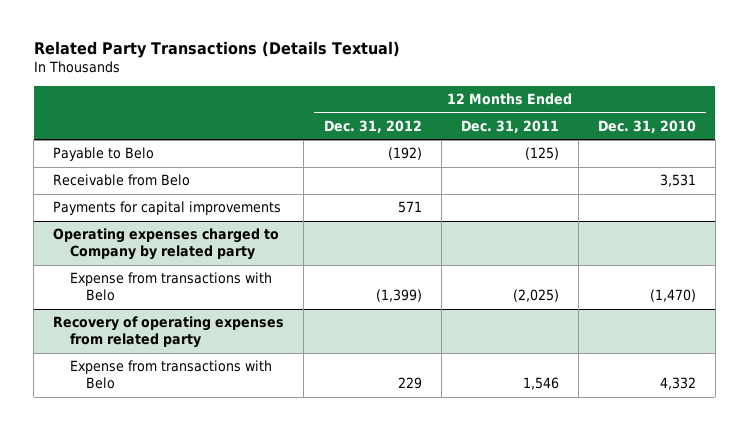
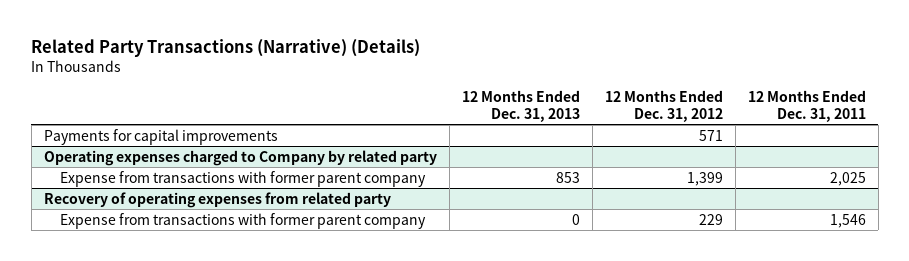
[33,41,400,59] Related Party Transactions (Details Textual) -> [31,39,421,58] Related Party Transactions (Narrative) (Details)
[597,119,696,133] Dec. 31, 2010 -> none
none -> [461,90,580,122] 12 Months Ended Dec. 31, 2013
[53,147,155,162] Payable to Belo -> none
[53,174,191,187] Receivable from Belo -> none
[69,272,272,302] Expense from transactions with Belo -> [59,170,426,187] Expense from transactions with former parent company
[375,289,422,303] (1,399) -> [686,171,723,186] 1,399
[512,289,559,303] (2,025) -> [829,171,866,186] 2,025
[69,360,272,390] Expense from transactions with Belo -> [59,212,426,229] Expense from transactions with former parent company

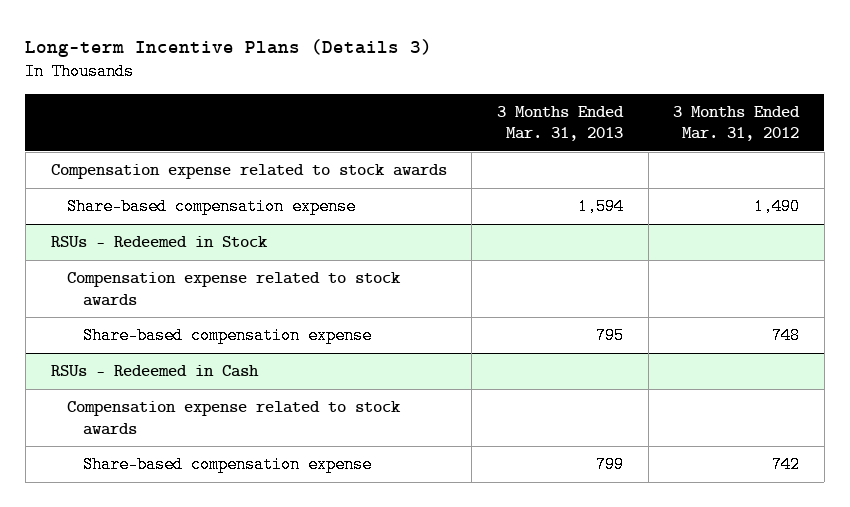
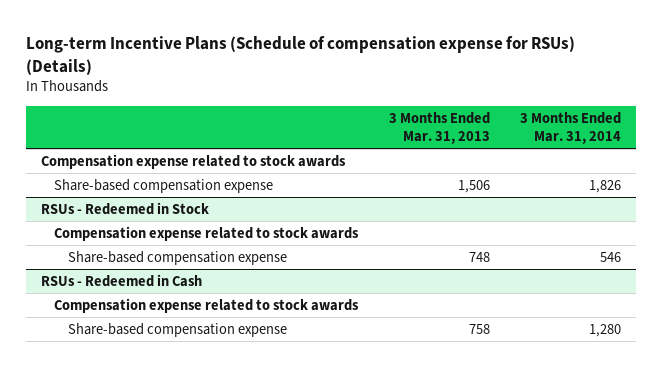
[25,38,433,57] Long-term Incentive Plans (Details 3) -> [26,35,576,75] Long-term Incentive Plans (Schedule of compensation expense for RSUs) (Details)
[673,105,801,142] 3 Months Ended Mar. 31, 2012 -> none
none -> [519,111,621,145] 3 Months Ended Mar. 31, 2014
[577,198,624,216] 1,594 -> [457,179,490,193] 1,506
[595,327,624,345] 795 -> [468,251,490,262] 748
[595,456,624,474] 799 -> [468,323,490,334] 758

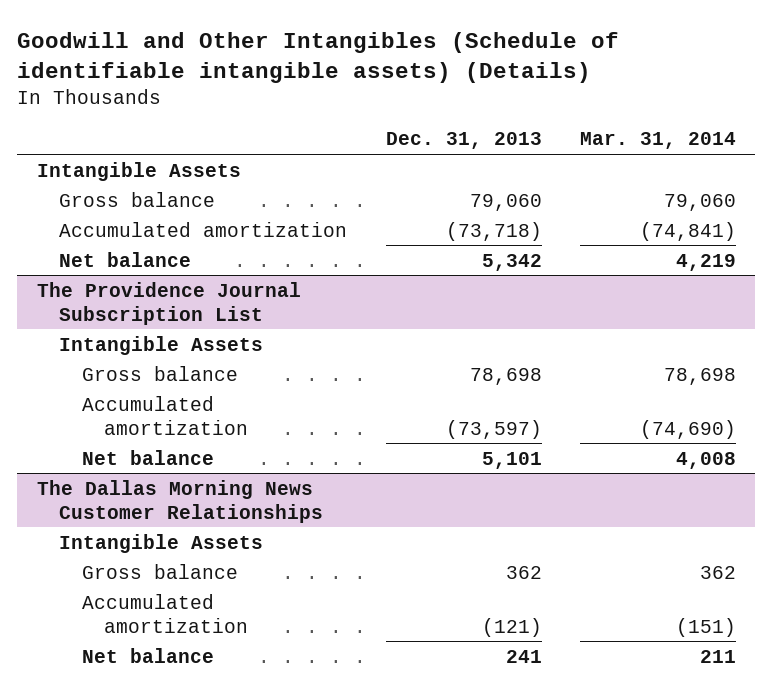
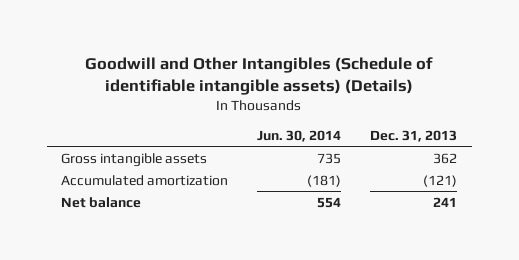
[580,132,737,150] Mar. 31, 2014 -> none
none -> [257,129,342,142] Jun. 30, 2014
[36,161,241,181] Intangible Assets -> none
[59,221,348,237] Accumulated amortization -> none
[59,251,192,267] Net balance -> none
[36,281,301,325] The Providence Journal Subscription List -> none
[59,335,264,355] Intangible Assets -> none
[81,365,238,381] Gross balance -> none
[81,395,249,435] Accumulated amortization -> none
[81,449,214,465] Net balance -> none
[36,479,324,523] The Dallas Morning News Customer Relationships -> none
[59,533,264,553] Intangible Assets -> none
[81,563,238,579] Gross balance -> none
[59,191,216,207] Gross balance -> [61,152,208,167] Gross intangible assets
[469,193,542,211] 79,060 -> [433,152,458,164] 362

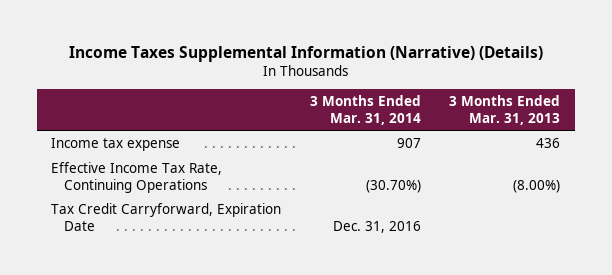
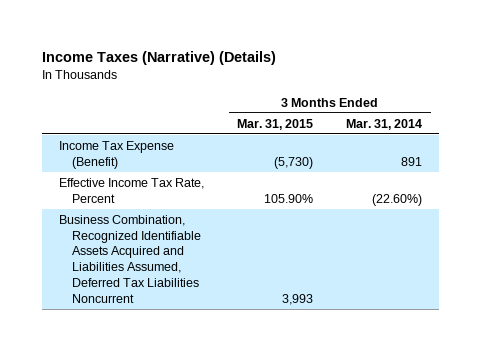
[68,45,543,62] Income Taxes Supplemental Information (Narrative) (Details) -> [42,50,277,65] Income Taxes (Narrative) (Details)
[449,95,561,125] 3 Months Ended Mar. 31, 2013 -> none
none -> [237,118,314,130] Mar. 31, 2015
[51,203,282,231] Tax Credit Carryforward, Expiration Date -> none
[51,138,181,152] Income tax expense -> [58,140,174,169] Income Tax Expense (Benefit)
[396,138,421,149] 907 -> [401,156,423,166] 891
[51,162,223,193] Effective Income Tax Rate, Continuing Operations -> [58,177,204,203] Effective Income Tax Rate, Percent
[365,179,421,193] (30.70%) -> [372,193,423,206] (22.60%)
none -> [58,214,201,303] Business Combination, Recognized Identifiable Assets Acquired and Liabilities Assumed, Deferred Tax Liabilities Noncurrent

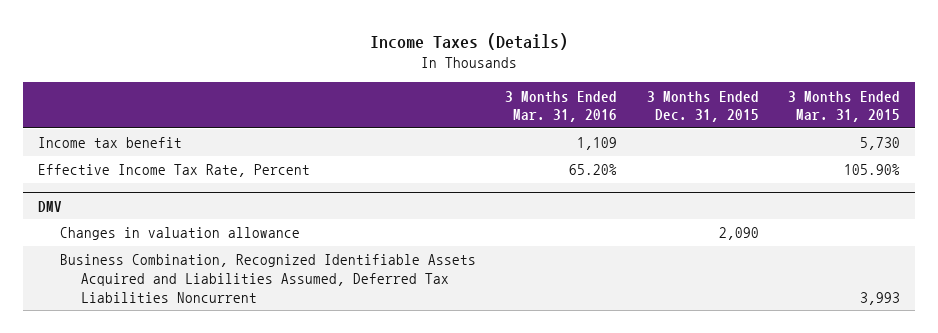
[42,50,277,65] Income Taxes (Narrative) (Details) -> [370,32,569,50] Income Taxes (Details)
[346,118,423,130] Mar. 31, 2014 -> none
none -> [505,90,618,123] 3 Months Ended Mar. 31, 2016
none -> [646,90,759,123] 3 Months Ended Dec. 31, 2015
[58,140,174,169] Income Tax Expense (Benefit) -> [38,137,183,149] Income tax benefit
[274,156,314,169] (5,730) -> [859,137,900,151] 5,730
none -> [38,200,63,212] DMV
none -> [59,227,300,241] Changes in valuation allowance

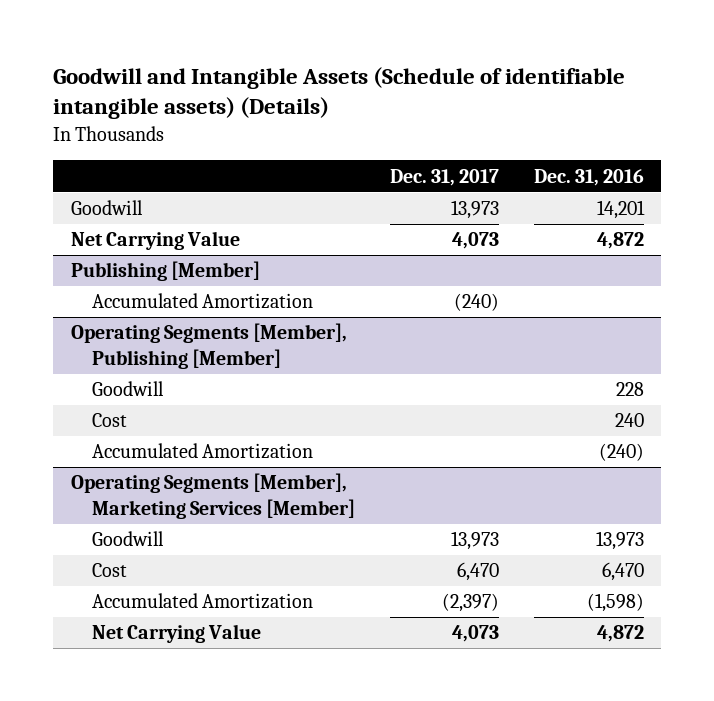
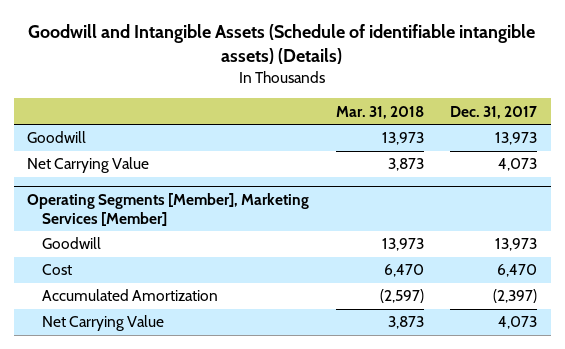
[533,168,644,186] Dec. 31, 2016 -> none
none -> [335,105,424,119] Mar. 31, 2018
[70,261,260,282] Publishing [Member] -> none
[92,293,314,310] Accumulated Amortization -> none
[70,323,347,369] Operating Segments [Member], Publishing [Member] -> none
[92,381,165,397] Goodwill -> none
[92,413,128,428] Cost -> none
[92,443,314,460] Accumulated Amortization -> none

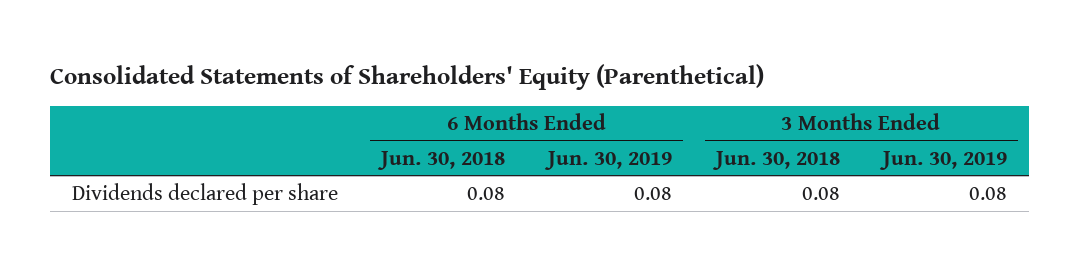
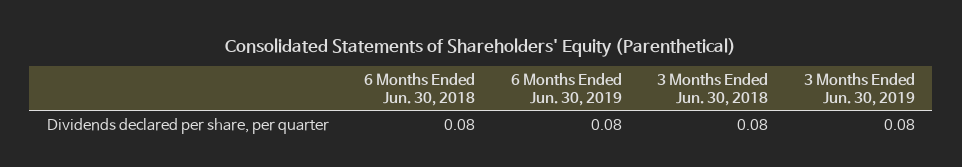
[71,183,338,206] Dividends declared per share -> [46,118,329,135] Dividends declared per share, per quarter

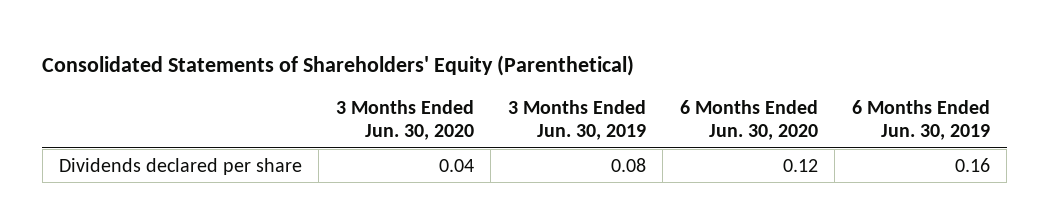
[364,72,476,106] 6 Months Ended Jun. 30, 2018 -> none
[657,72,769,106] 3 Months Ended Jun. 30, 2018 -> none
none -> [335,99,474,141] 3 Months Ended Jun. 30, 2020
none -> [679,99,818,141] 6 Months Ended Jun. 30, 2020
[46,118,329,135] Dividends declared per share, per quarter -> [58,157,302,175] Dividends declared per share
[590,119,622,131] 0.08 -> [954,157,990,172] 0.16

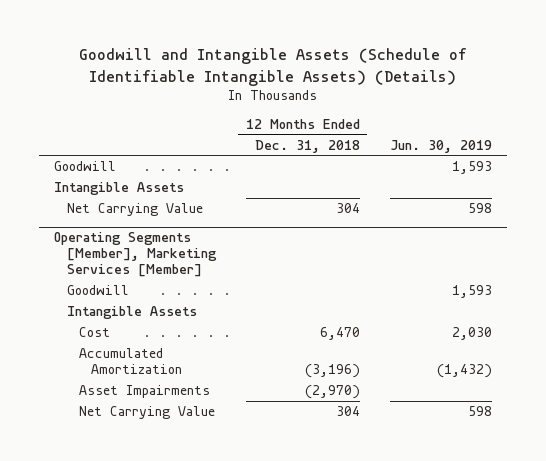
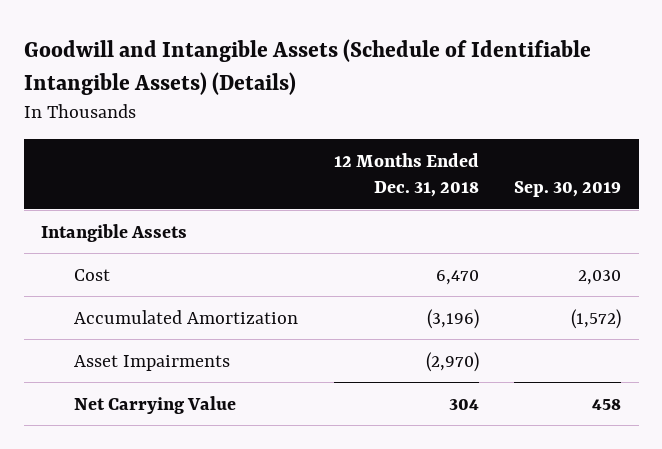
[389,139,492,153] Jun. 30, 2019 -> none
none -> [514,181,622,198] Sep. 30, 2019
[54,161,117,172] Goodwill -> none
[66,203,203,217] Net Carrying Value -> none
[54,232,217,278] Operating Segments [Member], Marketing Services [Member] -> none
[66,285,129,296] Goodwill -> none
[66,306,197,320] Intangible Assets -> none

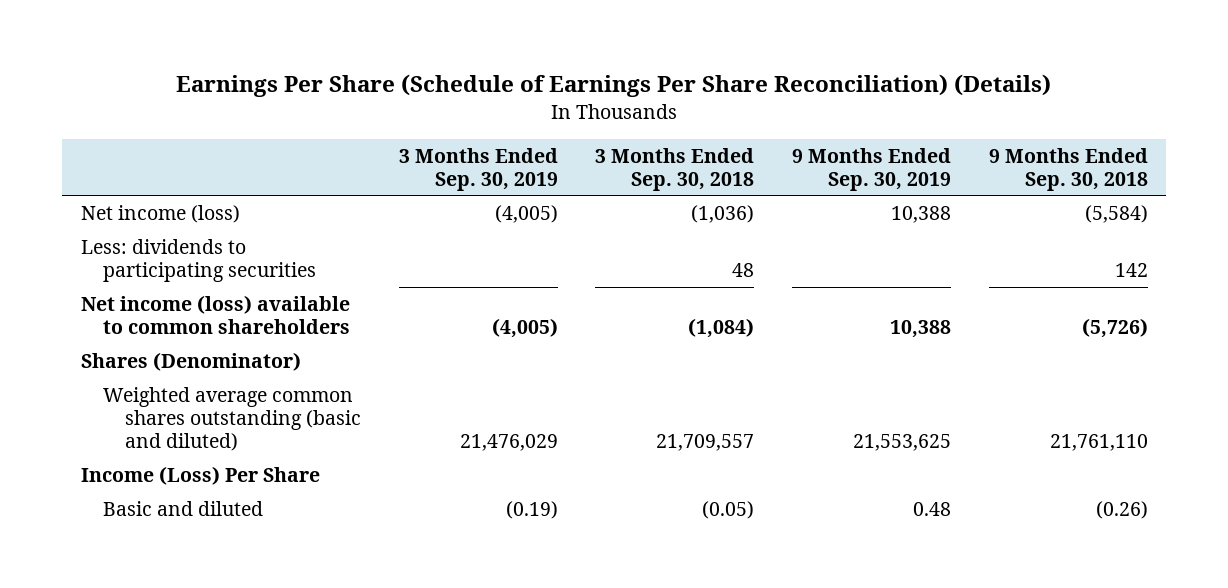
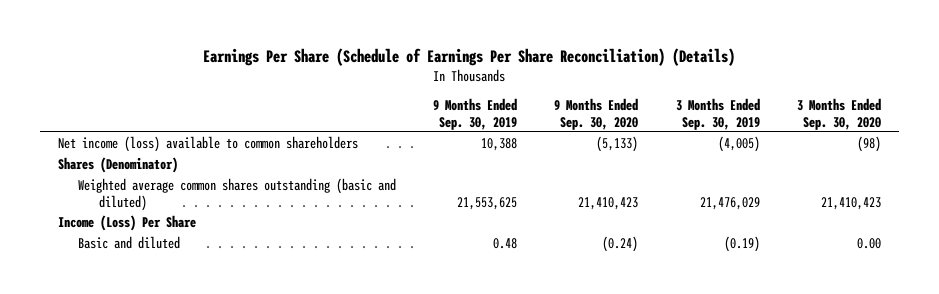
[595,147,755,191] 3 Months Ended Sep. 30, 2018 -> none
[988,147,1148,191] 9 Months Ended Sep. 30, 2018 -> none
none -> [554,98,639,130] 9 Months Ended Sep. 30, 2020
none -> [796,98,881,130] 3 Months Ended Sep. 30, 2020
[80,204,240,223] Net income (loss) -> none
[80,238,316,282] Less: dividends to participating securities -> none

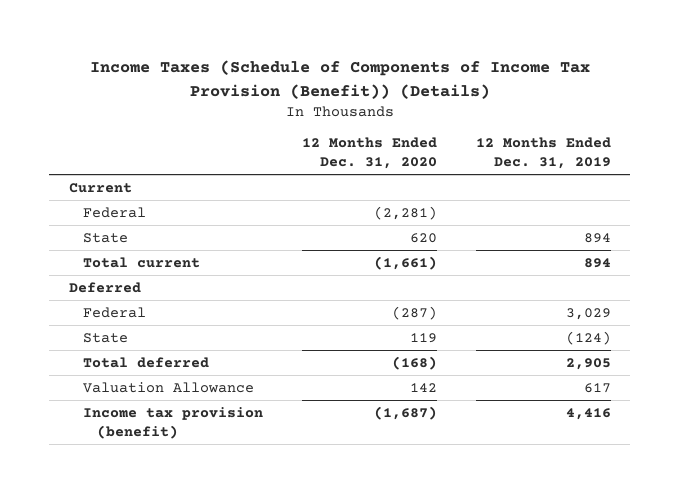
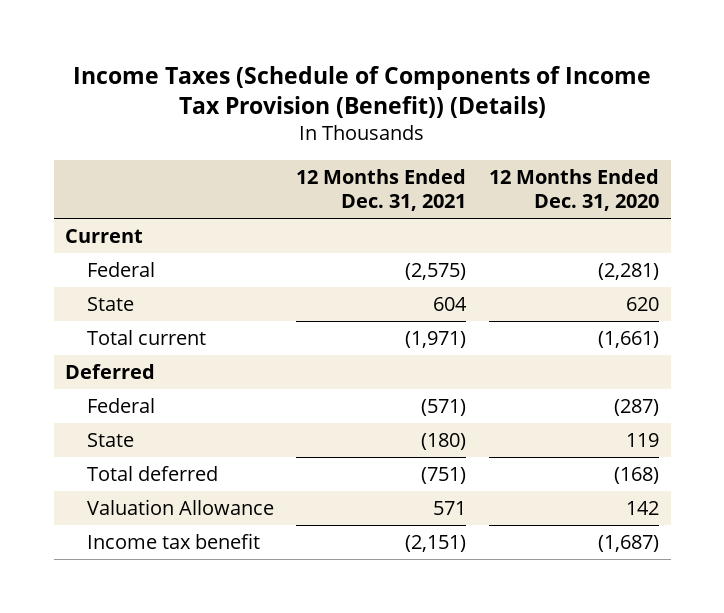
[475,137,611,170] 12 Months Ended Dec. 31, 2019 -> none
none -> [296,168,467,212] 12 Months Ended Dec. 31, 2021
[82,406,263,439] Income tax provision (benefit) -> [86,533,260,550] Income tax benefit

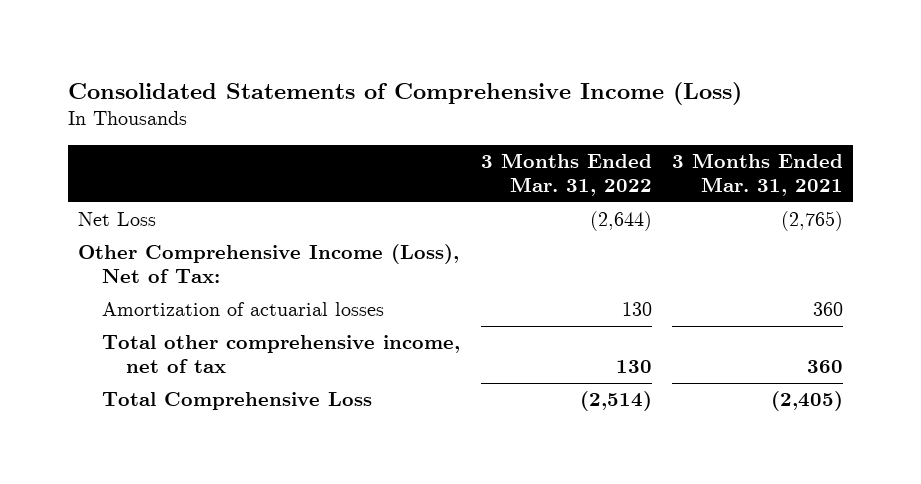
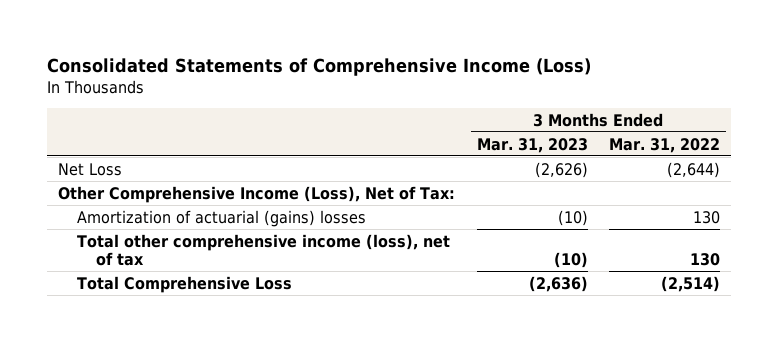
[671,152,843,197] 3 Months Ended Mar. 31, 2021 -> none
none -> [476,137,588,153] Mar. 31, 2023
[102,302,385,317] Amortization of actuarial losses -> [77,209,367,227] Amortization of actuarial (gains) losses
[102,335,461,374] Total other comprehensive income, net of tax -> [77,233,451,266] Total other comprehensive income (loss), net of tax

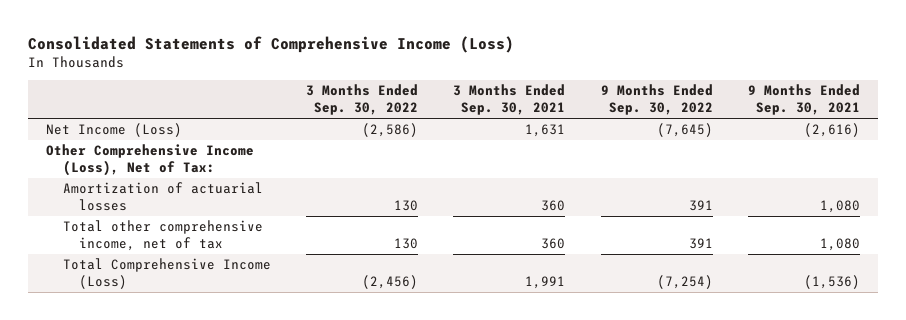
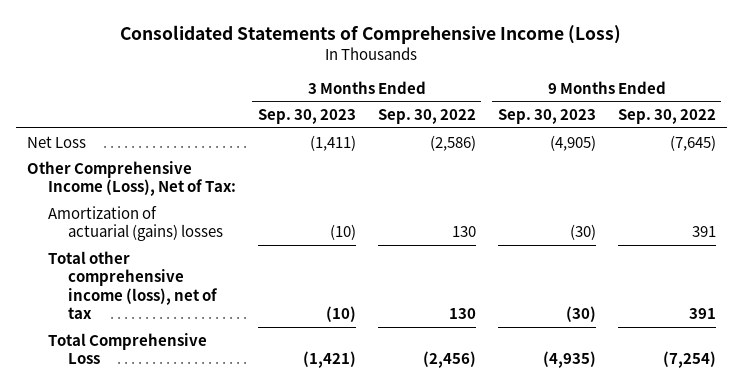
[453,84,566,116] 3 Months Ended Sep. 30, 2021 -> none
[748,84,861,116] 9 Months Ended Sep. 30, 2021 -> none
none -> [257,109,356,125] Sep. 30, 2023
none -> [497,109,596,125] Sep. 30, 2023
[45,123,182,138] Net Income (Loss) -> [27,135,87,148] Net Loss
[62,182,263,212] Amortization of actuarial losses -> [47,205,223,242] Amortization of actuarial (gains) losses
[62,220,263,252] Total other comprehensive income, net of tax -> [47,250,218,320] Total other comprehensive income (loss), net of tax
[62,258,271,290] Total Comprehensive Income (Loss) -> [47,332,207,365] Total Comprehensive Loss

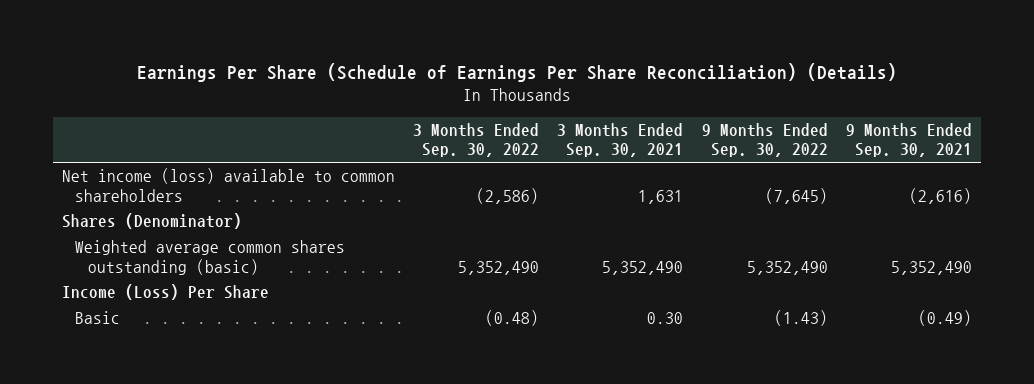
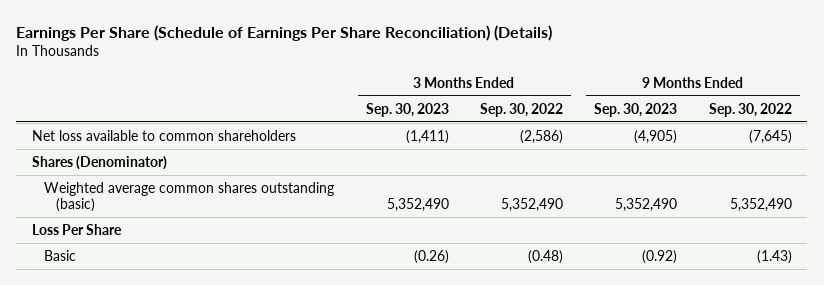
[557,123,684,158] 3 Months Ended Sep. 30, 2021 -> none
[845,123,972,158] 9 Months Ended Sep. 30, 2021 -> none
none -> [365,102,449,117] Sep. 30, 2023
none -> [594,102,678,117] Sep. 30, 2023
[61,168,395,202] Net income (loss) available to common shareholders -> [32,129,297,141] Net loss available to common shareholders
[61,284,269,301] Income (Loss) Per Share -> [32,223,123,235] Loss Per Share

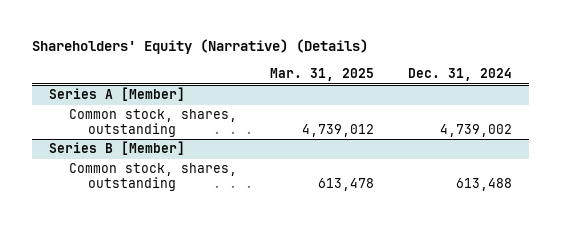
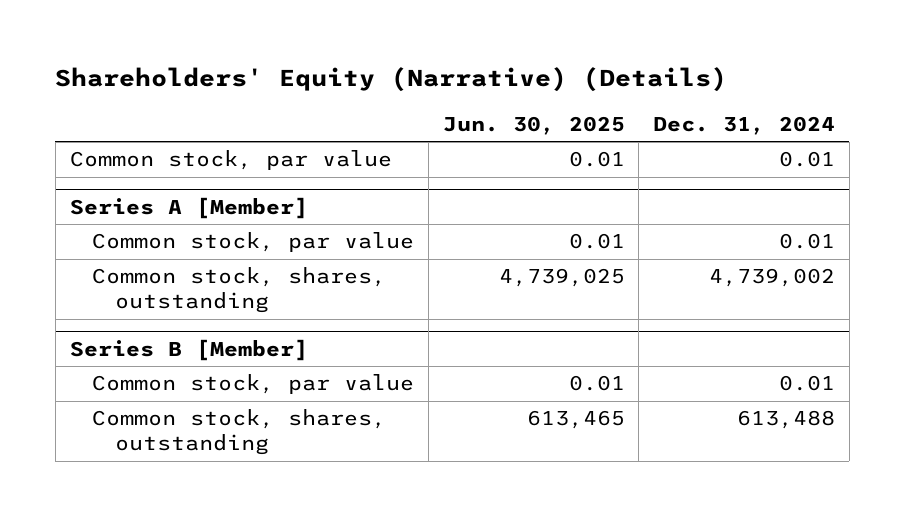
[270,68,375,82] Mar. 31, 2025 -> none
none -> [442,115,625,135] Jun. 30, 2025
none -> [69,150,392,171] Common stock, par value
none -> [92,232,415,253] Common stock, par value
none -> [92,374,415,395] Common stock, par value

